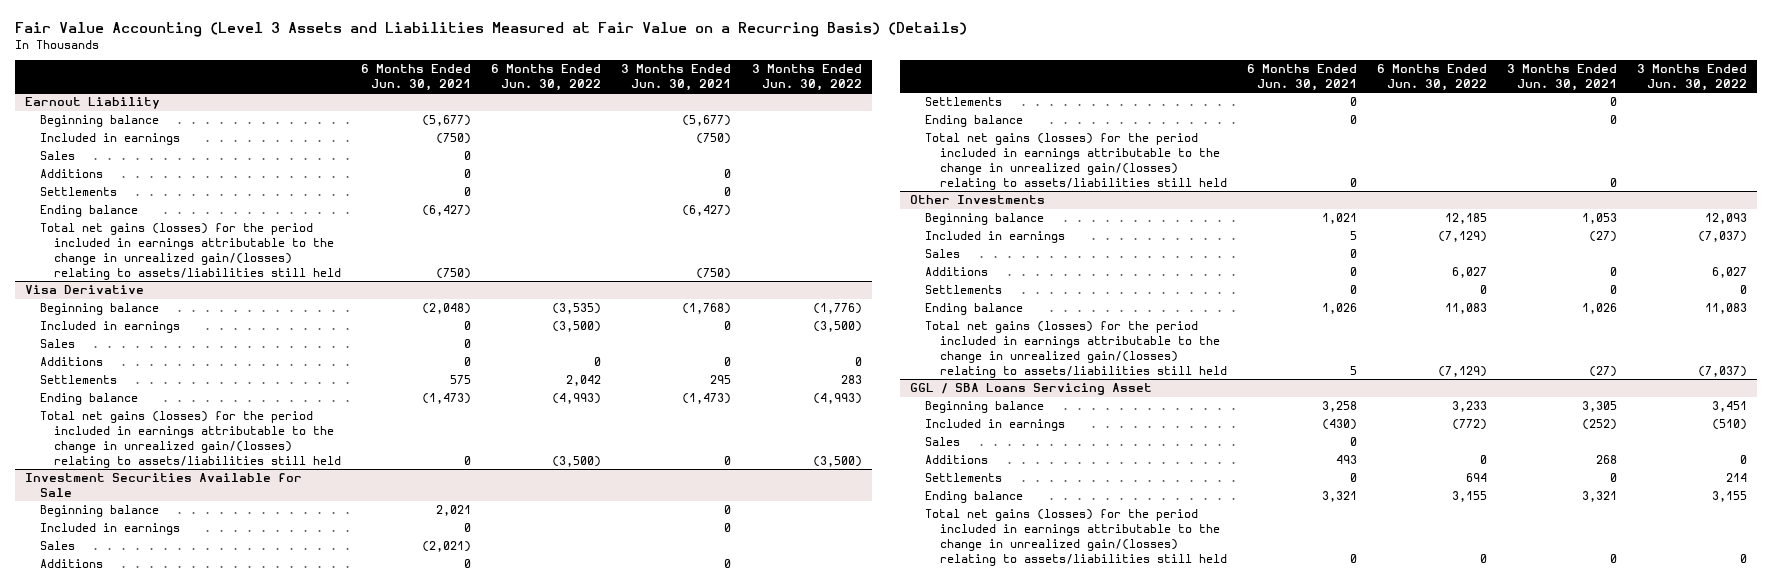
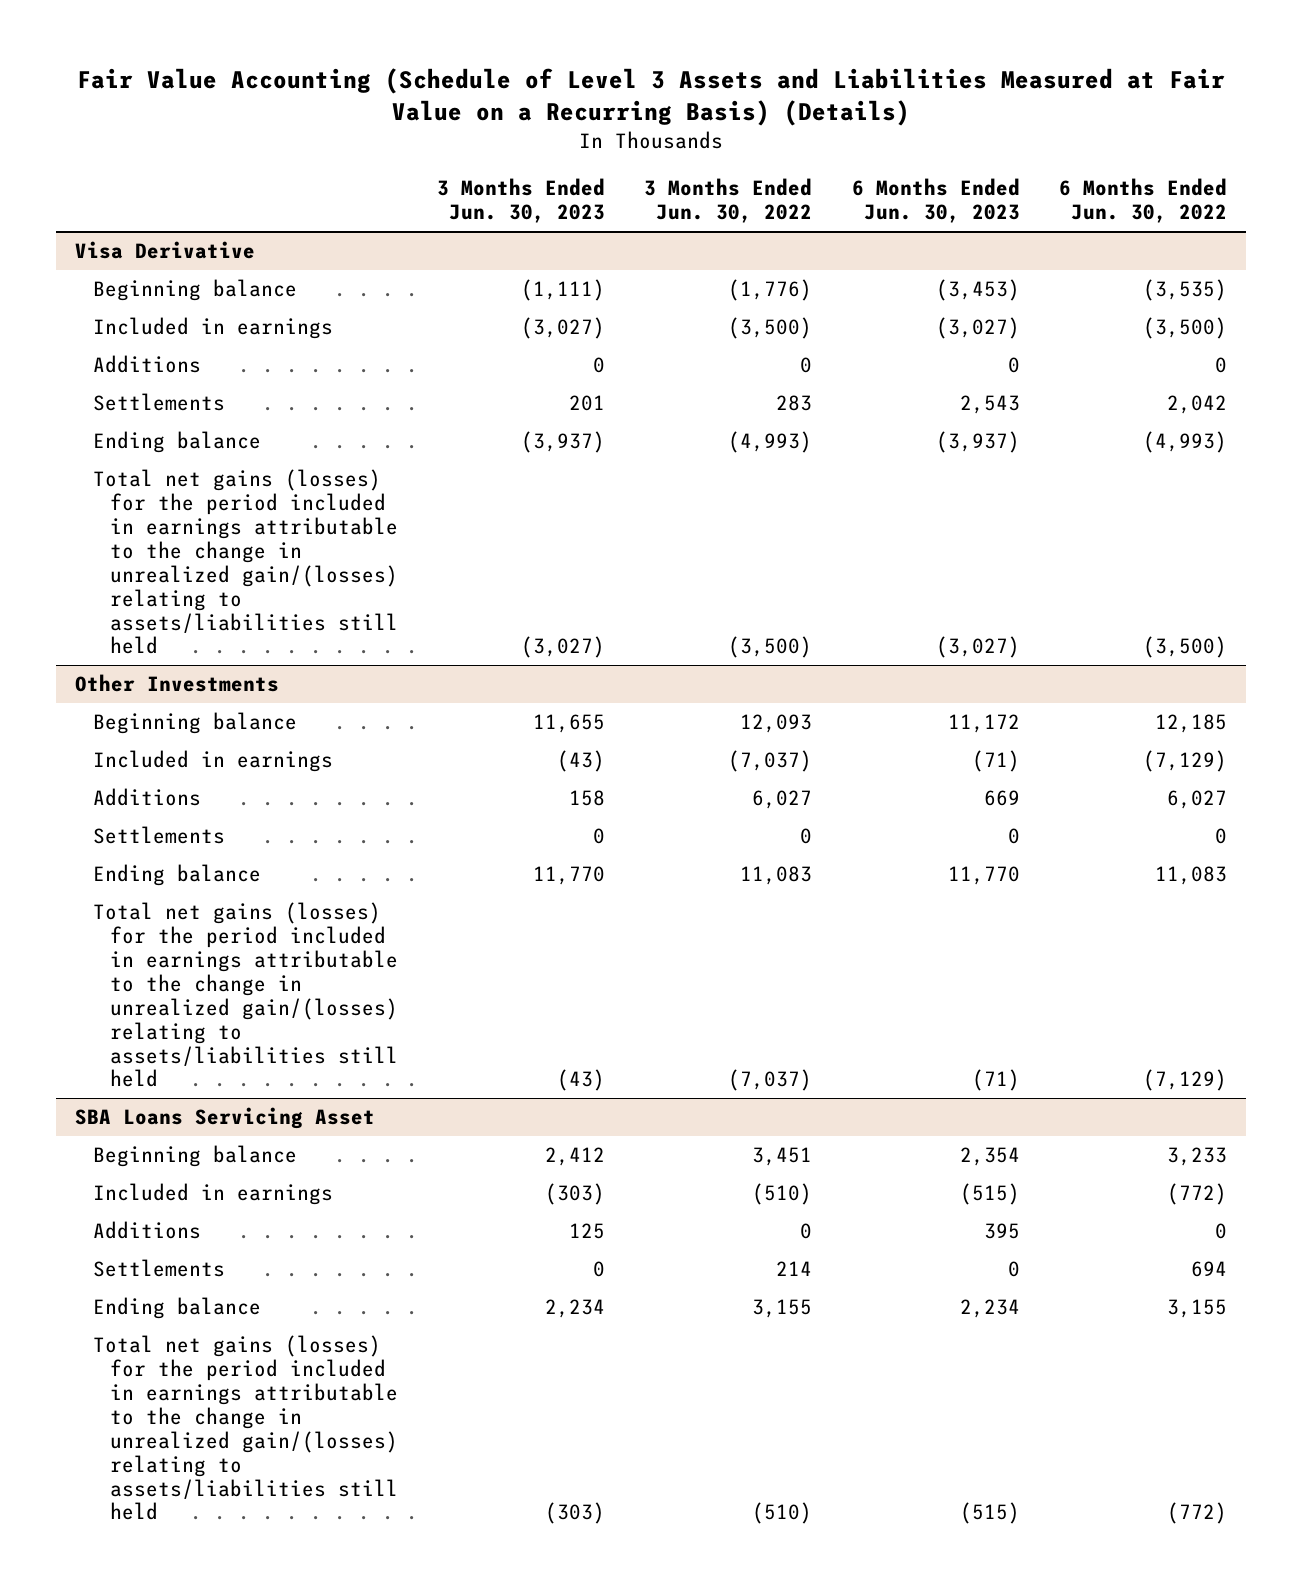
[15,21,968,37] Fair Value Accounting (Level 3 Assets and Liabilities Measured at Fair Value on a Recurring Basis) (Details) -> [76,67,1225,127] Fair Value Accounting (Schedule of Level 3 Assets and Liabilities Measured at Fair Value on a Recurring Basis) (Details)
[361,64,472,92] 6 Months Ended Jun. 30, 2021 -> none
[621,64,732,92] 3 Months Ended Jun. 30, 2021 -> none
none -> [437,178,606,224] 3 Months Ended Jun. 30, 2023
none -> [851,178,1020,224] 6 Months Ended Jun. 30, 2023
[25,97,161,110] Earnout Liability -> none
[39,115,159,128] Beginning balance -> none
[39,133,180,146] Included in earnings -> none
[39,151,75,161] Sales -> none
[39,169,103,179] Additions -> none
[39,187,117,197] Settlements -> none
[39,205,138,218] Ending balance -> none
[39,223,342,280] Total net gains (losses) for the period included in earnings attributable to the change in unrealized gain/(losses) relating to assets/liabilities still held -> none
[39,339,75,349] Sales -> none
[25,473,303,497] Investment Securities Available for Sale -> none
[39,505,159,518] Beginning balance -> none
[39,523,180,536] Included in earnings -> none
[39,541,75,551] Sales -> none
[39,559,103,569] Additions -> none
[925,97,1003,107] Settlements -> none
[925,115,1024,128] Ending balance -> none
[925,133,1227,190] Total net gains (losses) for the period included in earnings attributable to the change in unrealized gain/(losses) relating to assets/liabilities still held -> none
[925,249,961,259] Sales -> none
[910,383,1153,396] GGL / SBA Loans Servicing Asset -> [75,1107,376,1130] SBA Loans Servicing Asset
[925,437,961,447] Sales -> none
[1479,553,1487,563] 0 -> [1166,1502,1227,1525] (772)
[1739,553,1747,563] 0 -> [752,1502,813,1525] (510)

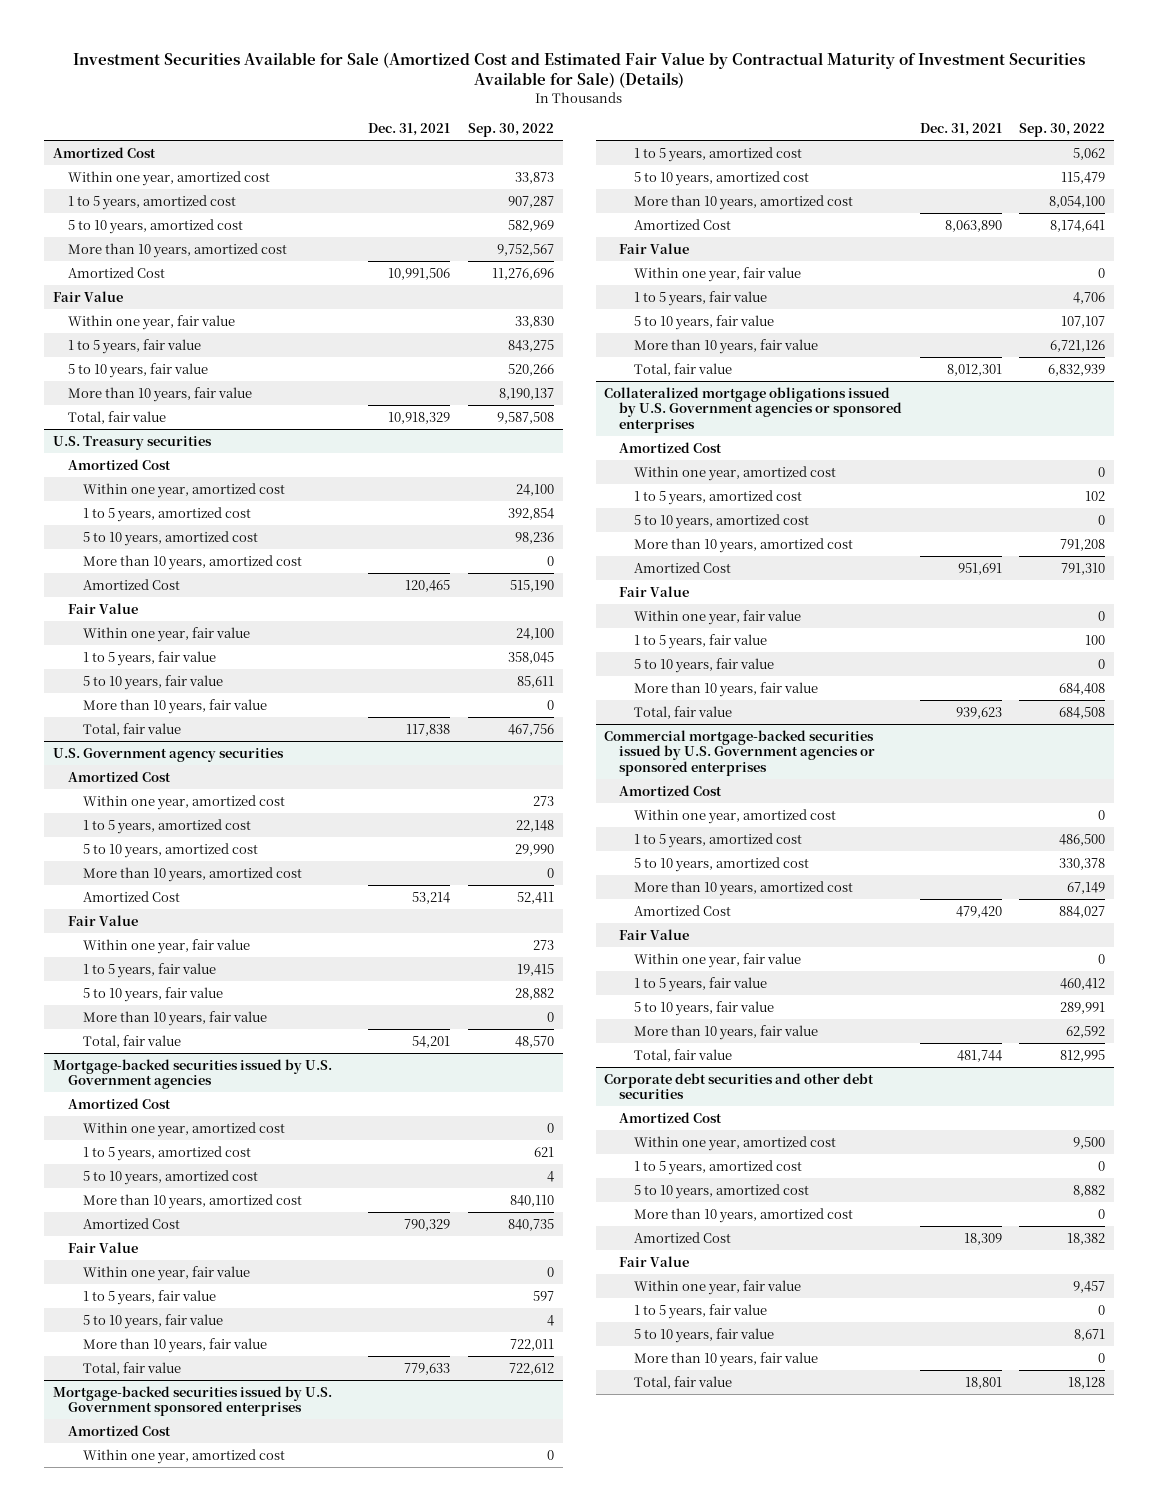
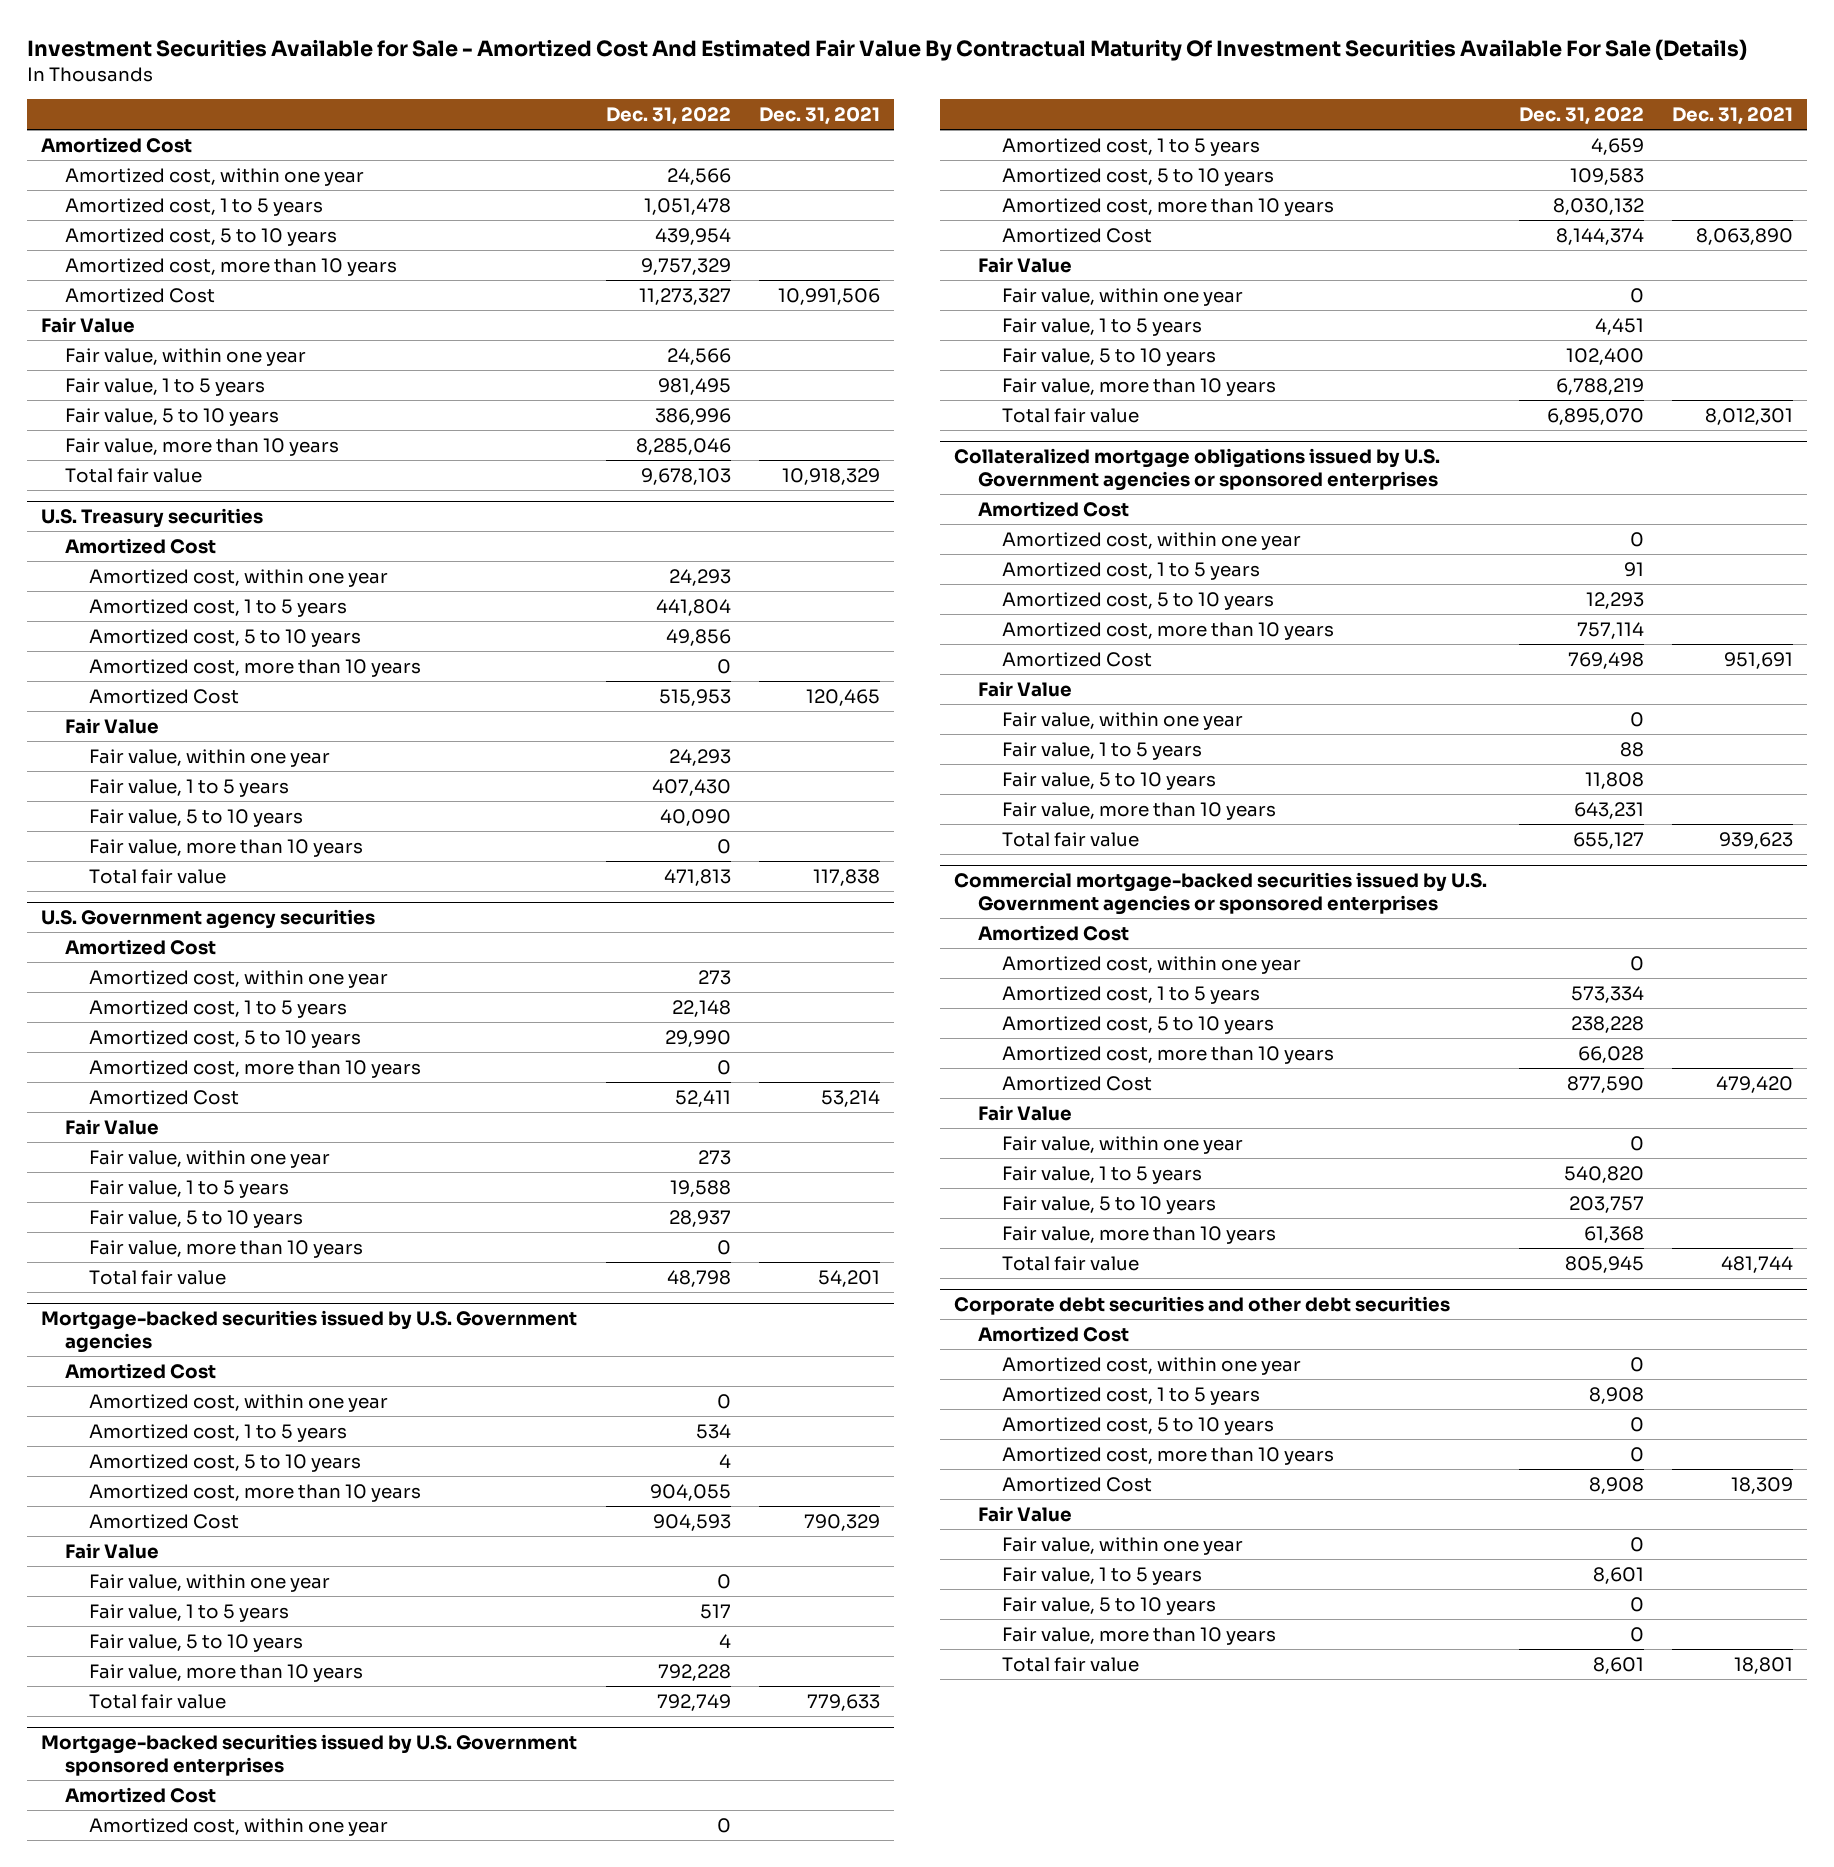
[73,51,1086,89] Investment Securities Available for Sale (Amortized Cost and Estimated Fair Value by Contractual Maturity of Investment Securities Available for Sale) (Details) -> [27,38,1748,61] Investment Securities Available for Sale - Amortized Cost And Estimated Fair Value By Contractual Maturity Of Investment Securities Available For Sale (Details)
[467,123,554,138] Sep. 30, 2022 -> none
none -> [605,106,731,125] Dec. 31, 2022
[67,170,270,186] Within one year, amortized cost -> [65,167,365,186] Amortized cost, within one year
[67,194,236,210] 1 to 5 years, amortized cost -> [65,197,324,216] Amortized cost, 1 to 5 years
[67,218,243,234] 5 to 10 years, amortized cost -> [65,227,338,246] Amortized cost, 5 to 10 years
[67,242,287,258] More than 10 years, amortized cost -> [65,257,398,276] Amortized cost, more than 10 years
[67,314,235,330] Within one year, fair value -> [65,347,307,366] Fair value, within one year
[67,338,201,354] 1 to 5 years, fair value -> [65,377,266,396] Fair value, 1 to 5 years
[67,362,208,378] 5 to 10 years, fair value -> [65,407,280,426] Fair value, 5 to 10 years
[67,386,252,402] More than 10 years, fair value -> [65,437,340,456] Fair value, more than 10 years
[67,410,166,424] Total, fair value -> [65,467,203,483] Total fair value
[82,482,285,498] Within one year, amortized cost -> [89,568,389,587] Amortized cost, within one year
[82,506,251,522] 1 to 5 years, amortized cost -> [89,598,348,617] Amortized cost, 1 to 5 years
[82,530,258,546] 5 to 10 years, amortized cost -> [89,628,362,647] Amortized cost, 5 to 10 years
[82,554,302,570] More than 10 years, amortized cost -> [89,658,422,677] Amortized cost, more than 10 years
[82,626,250,642] Within one year, fair value -> [89,748,331,767] Fair value, within one year
[82,650,216,666] 1 to 5 years, fair value -> [89,778,290,797] Fair value, 1 to 5 years
[82,674,223,690] 5 to 10 years, fair value -> [89,808,304,827] Fair value, 5 to 10 years
[82,698,267,714] More than 10 years, fair value -> [89,838,364,857] Fair value, more than 10 years
[82,722,181,736] Total, fair value -> [89,868,227,884] Total fair value
[82,794,285,810] Within one year, amortized cost -> [89,969,389,988] Amortized cost, within one year
[82,818,251,834] 1 to 5 years, amortized cost -> [89,999,348,1018] Amortized cost, 1 to 5 years
[82,842,258,858] 5 to 10 years, amortized cost -> [89,1029,362,1048] Amortized cost, 5 to 10 years
[82,866,302,882] More than 10 years, amortized cost -> [89,1059,422,1078] Amortized cost, more than 10 years
[82,938,250,954] Within one year, fair value -> [89,1149,331,1168] Fair value, within one year
[82,962,216,978] 1 to 5 years, fair value -> [89,1179,290,1198] Fair value, 1 to 5 years
[82,986,223,1002] 5 to 10 years, fair value -> [89,1209,304,1228] Fair value, 5 to 10 years
[82,1010,267,1026] More than 10 years, fair value -> [89,1239,364,1258] Fair value, more than 10 years
[82,1034,181,1048] Total, fair value -> [89,1269,227,1285] Total fair value
[82,1121,285,1137] Within one year, amortized cost -> [89,1393,389,1412] Amortized cost, within one year
[82,1145,251,1161] 1 to 5 years, amortized cost -> [89,1423,348,1442] Amortized cost, 1 to 5 years
[82,1169,258,1185] 5 to 10 years, amortized cost -> [89,1453,362,1472] Amortized cost, 5 to 10 years
[82,1193,302,1209] More than 10 years, amortized cost -> [89,1483,422,1502] Amortized cost, more than 10 years
[82,1265,250,1281] Within one year, fair value -> [89,1573,331,1592] Fair value, within one year
[82,1289,216,1305] 1 to 5 years, fair value -> [89,1603,290,1622] Fair value, 1 to 5 years
[82,1313,223,1329] 5 to 10 years, fair value -> [89,1633,304,1652] Fair value, 5 to 10 years
[82,1337,267,1353] More than 10 years, fair value -> [89,1663,364,1682] Fair value, more than 10 years
[82,1361,181,1375] Total, fair value -> [89,1693,227,1709] Total fair value
[82,1448,285,1464] Within one year, amortized cost -> [89,1817,389,1836] Amortized cost, within one year
[634,146,803,162] 1 to 5 years, amortized cost -> [1002,137,1261,156] Amortized cost, 1 to 5 years
[634,170,810,186] 5 to 10 years, amortized cost -> [1002,167,1275,186] Amortized cost, 5 to 10 years
[634,194,854,210] More than 10 years, amortized cost -> [1002,197,1335,216] Amortized cost, more than 10 years
[634,266,802,282] Within one year, fair value -> [1002,287,1244,306] Fair value, within one year
[634,290,768,306] 1 to 5 years, fair value -> [1002,317,1203,336] Fair value, 1 to 5 years
[634,314,775,330] 5 to 10 years, fair value -> [1002,347,1217,366] Fair value, 5 to 10 years
[634,338,819,354] More than 10 years, fair value -> [1002,377,1277,396] Fair value, more than 10 years
[634,362,733,376] Total, fair value -> [1002,407,1140,423] Total fair value
[634,465,837,481] Within one year, amortized cost -> [1002,531,1302,550] Amortized cost, within one year
[634,489,803,505] 1 to 5 years, amortized cost -> [1002,561,1261,580] Amortized cost, 1 to 5 years
[634,513,810,529] 5 to 10 years, amortized cost -> [1002,591,1275,610] Amortized cost, 5 to 10 years
[634,537,854,553] More than 10 years, amortized cost -> [1002,621,1335,640] Amortized cost, more than 10 years
[634,609,802,625] Within one year, fair value -> [1002,711,1244,730] Fair value, within one year
[634,633,768,649] 1 to 5 years, fair value -> [1002,741,1203,760] Fair value, 1 to 5 years
[634,657,775,673] 5 to 10 years, fair value -> [1002,771,1217,790] Fair value, 5 to 10 years
[634,681,819,697] More than 10 years, fair value -> [1002,801,1277,820] Fair value, more than 10 years
[634,705,733,719] Total, fair value -> [1002,831,1140,847] Total fair value
[634,808,837,824] Within one year, amortized cost -> [1002,955,1302,974] Amortized cost, within one year
[634,832,803,848] 1 to 5 years, amortized cost -> [1002,985,1261,1004] Amortized cost, 1 to 5 years
[634,856,810,872] 5 to 10 years, amortized cost -> [1002,1015,1275,1034] Amortized cost, 5 to 10 years
[634,880,854,896] More than 10 years, amortized cost -> [1002,1045,1335,1064] Amortized cost, more than 10 years
[634,952,802,968] Within one year, fair value -> [1002,1135,1244,1154] Fair value, within one year
[634,976,768,992] 1 to 5 years, fair value -> [1002,1165,1203,1184] Fair value, 1 to 5 years
[634,1000,775,1016] 5 to 10 years, fair value -> [1002,1195,1217,1214] Fair value, 5 to 10 years
[634,1024,819,1040] More than 10 years, fair value -> [1002,1225,1277,1244] Fair value, more than 10 years
[634,1048,733,1062] Total, fair value -> [1002,1255,1140,1271] Total fair value
[634,1135,837,1151] Within one year, amortized cost -> [1002,1356,1302,1375] Amortized cost, within one year
[634,1159,803,1175] 1 to 5 years, amortized cost -> [1002,1386,1261,1405] Amortized cost, 1 to 5 years
[634,1183,810,1199] 5 to 10 years, amortized cost -> [1002,1416,1275,1435] Amortized cost, 5 to 10 years
[634,1207,854,1223] More than 10 years, amortized cost -> [1002,1446,1335,1465] Amortized cost, more than 10 years
[634,1279,802,1295] Within one year, fair value -> [1002,1536,1244,1555] Fair value, within one year
[634,1303,768,1319] 1 to 5 years, fair value -> [1002,1566,1203,1585] Fair value, 1 to 5 years
[634,1327,775,1343] 5 to 10 years, fair value -> [1002,1596,1217,1615] Fair value, 5 to 10 years
[634,1351,819,1367] More than 10 years, fair value -> [1002,1626,1277,1645] Fair value, more than 10 years
[634,1375,733,1389] Total, fair value -> [1002,1656,1140,1672] Total fair value

